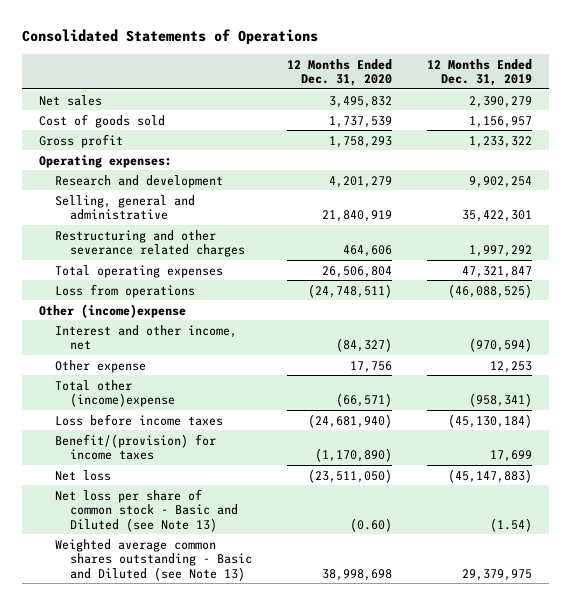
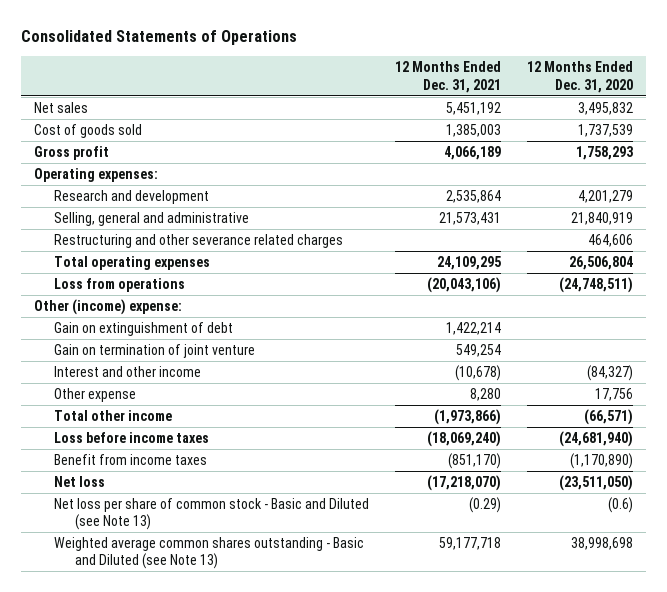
[426,58,532,87] 12 Months Ended Dec. 31, 2019 -> none
none -> [395,61,502,93] 12 Months Ended Dec. 31, 2021
[39,303,187,318] Other (income)expense -> [33,298,182,315] Other (income) expense:
none -> [54,321,234,336] Gain on extinguishment of debt
none -> [54,343,256,358] Gain on termination of joint venture
[54,324,237,351] Interest and other income, net -> [54,365,202,377] Interest and other income
[54,379,176,408] Total other (income)expense -> [54,409,173,421] Total other income
[54,433,216,461] Benefit/(provision) for income taxes -> [54,453,208,465] Benefit from income taxes
[349,517,392,532] (0.60) -> [607,496,633,513] (0.6)

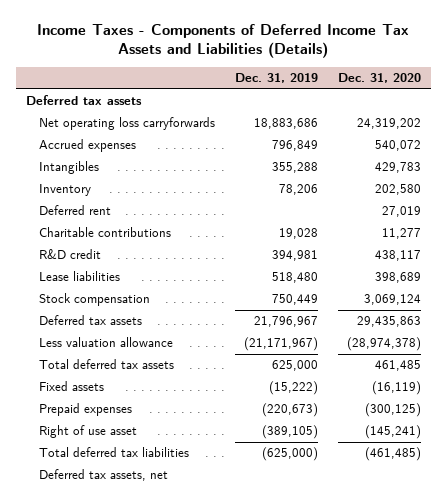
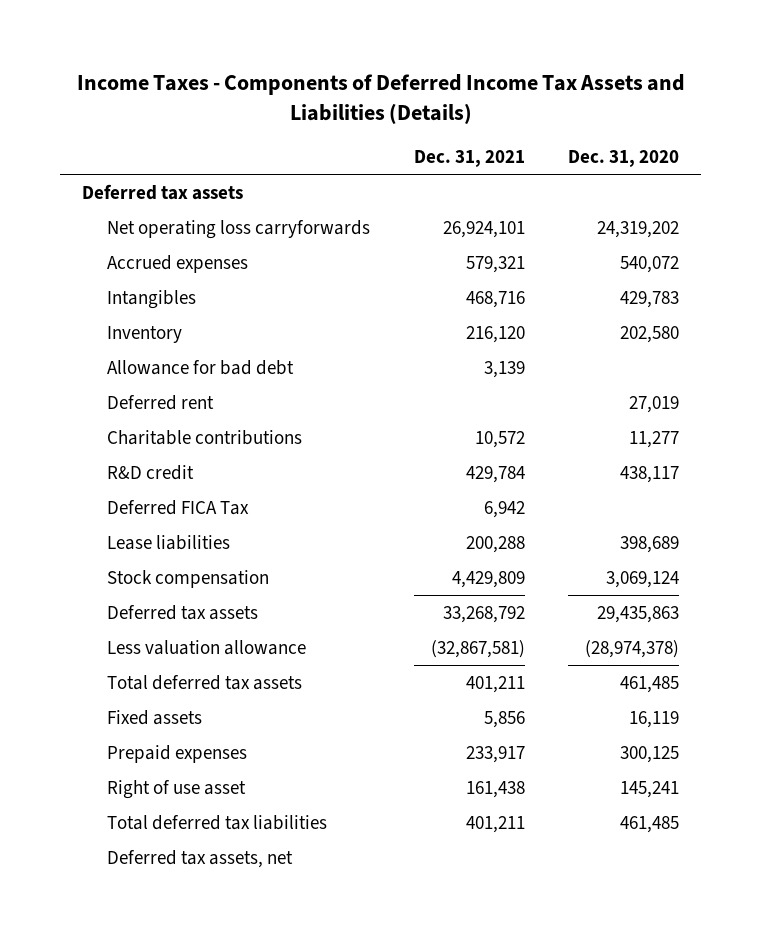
[234,73,318,84] Dec. 31, 2019 -> none
none -> [413,150,525,168] Dec. 31, 2021
none -> [107,359,295,375] Allowance for bad debt
none -> [107,499,250,515] Deferred FICA Tax
[371,381,421,396] (16,119) -> [629,710,680,728] 16,119
[364,403,421,418] (300,125) -> [620,745,680,763] 300,125
[364,425,421,440] (145,241) -> [620,780,680,798] 145,241
[364,447,421,462] (461,485) -> [620,815,680,833] 461,485

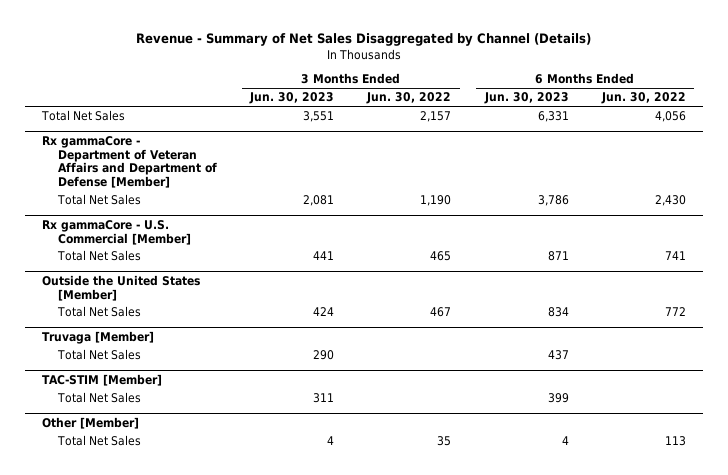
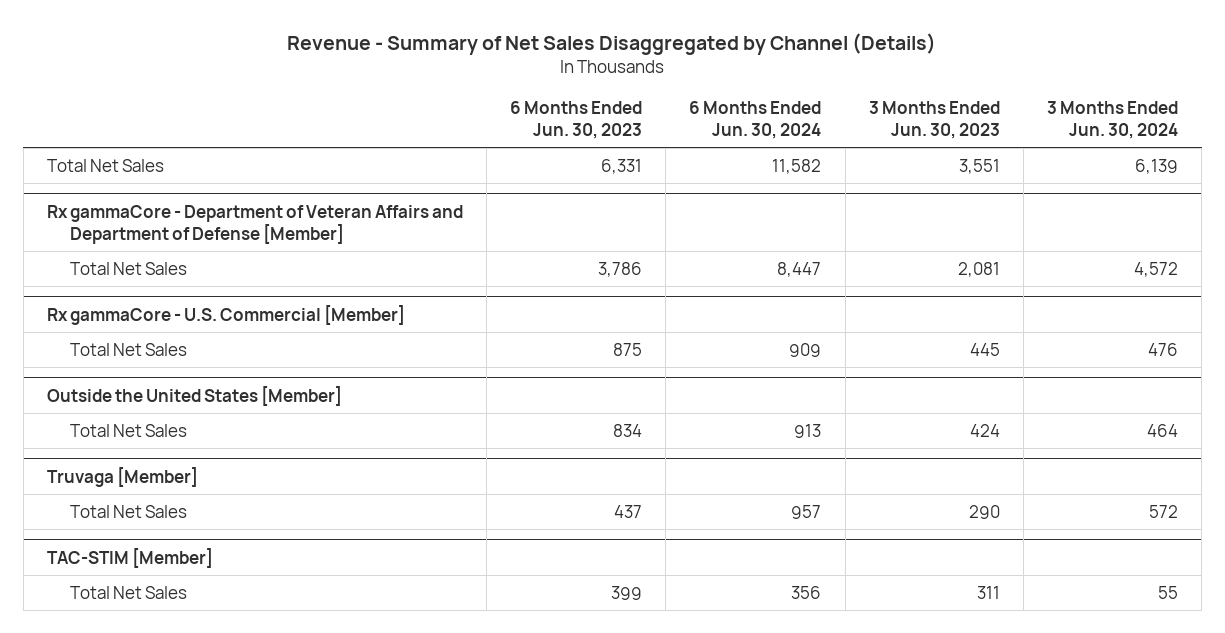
[366,92,452,105] Jun. 30, 2022 -> none
[600,92,686,105] Jun. 30, 2022 -> none
none -> [689,100,822,139] 6 Months Ended Jun. 30, 2024
none -> [1046,100,1178,139] 3 Months Ended Jun. 30, 2024
[313,251,335,261] 441 -> [969,342,1000,356] 445
[547,251,569,262] 871 -> [613,342,643,356] 875
[41,416,139,429] Other [Member] -> none
[56,435,141,447] Total Net Sales -> none

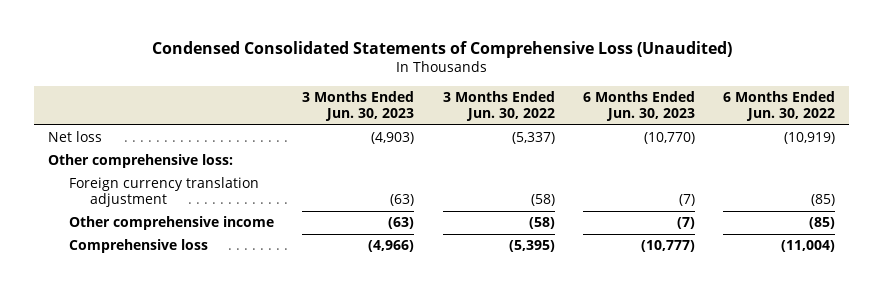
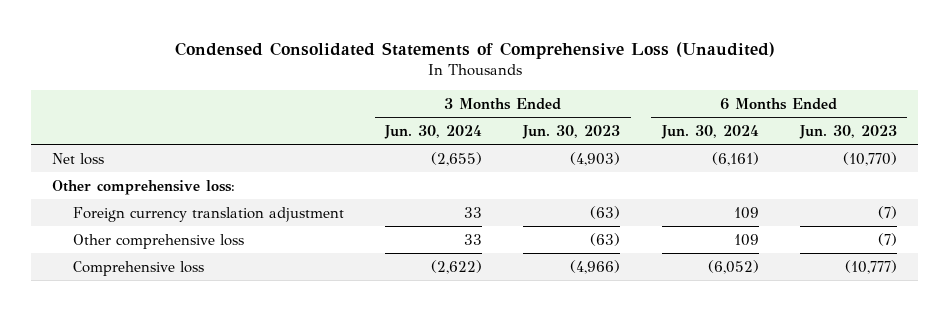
[442,90,555,122] 3 Months Ended Jun. 30, 2022 -> none
[723,90,836,122] 6 Months Ended Jun. 30, 2022 -> none
none -> [384,125,483,140] Jun. 30, 2024
none -> [660,125,759,140] Jun. 30, 2024
[68,216,274,231] Other comprehensive income -> [72,233,244,249] Other comprehensive loss

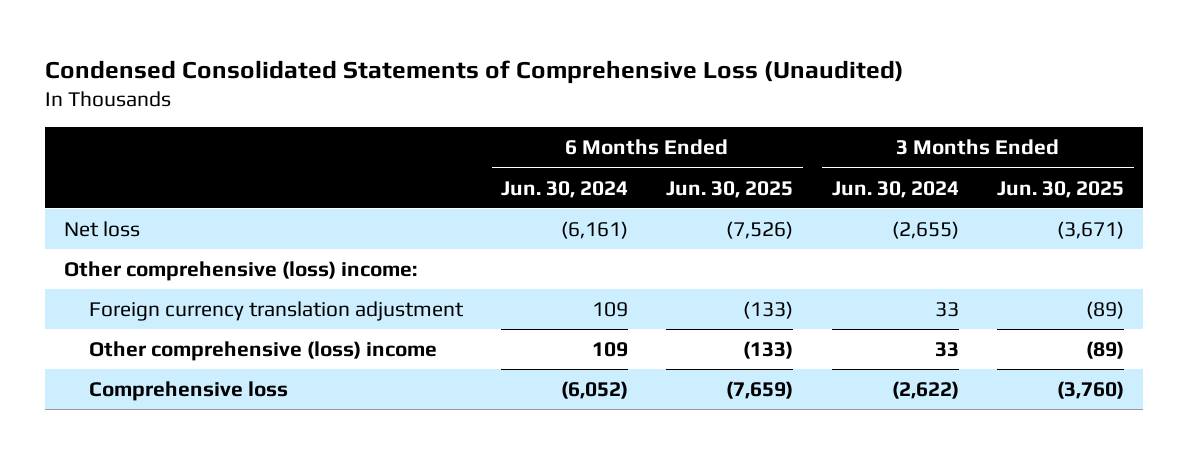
[522,125,621,140] Jun. 30, 2023 -> none
[799,125,898,140] Jun. 30, 2023 -> none
none -> [666,180,794,198] Jun. 30, 2025
none -> [996,180,1124,198] Jun. 30, 2025
[52,179,236,195] Other comprehensive loss: -> [63,260,417,281] Other comprehensive (loss) income:
[72,233,244,249] Other comprehensive loss -> [89,340,438,361] Other comprehensive (loss) income

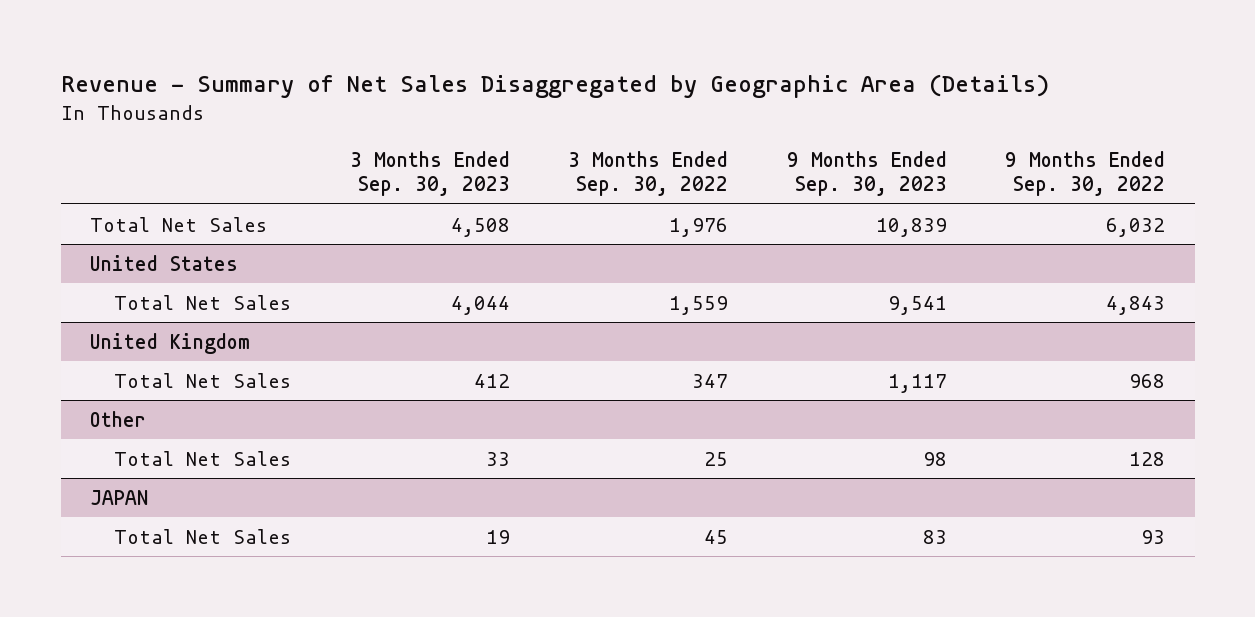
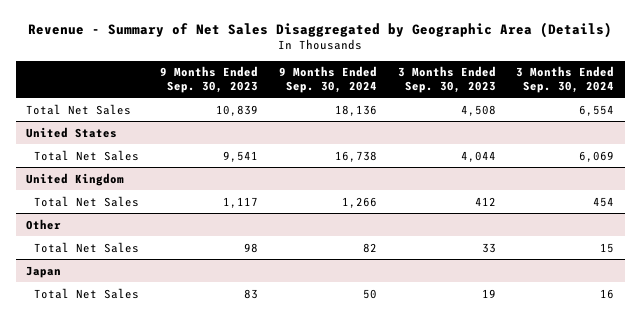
[568,151,729,196] 3 Months Ended Sep. 30, 2022 -> none
[1005,151,1166,196] 9 Months Ended Sep. 30, 2022 -> none
none -> [278,66,377,94] 9 Months Ended Sep. 30, 2024
none -> [516,66,615,94] 3 Months Ended Sep. 30, 2024
[89,489,148,505] JAPAN -> [25,265,61,278] Japan

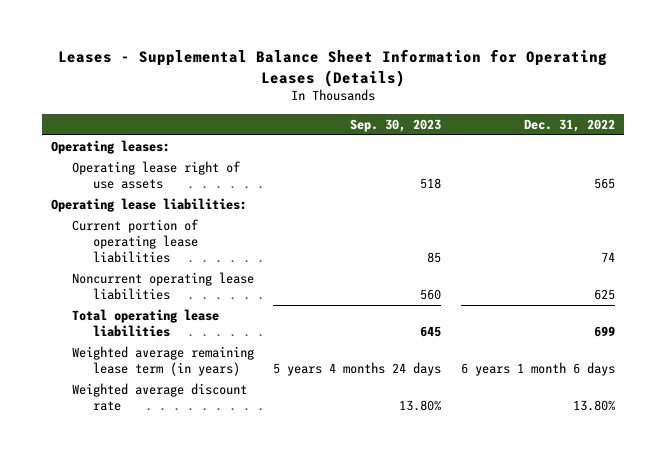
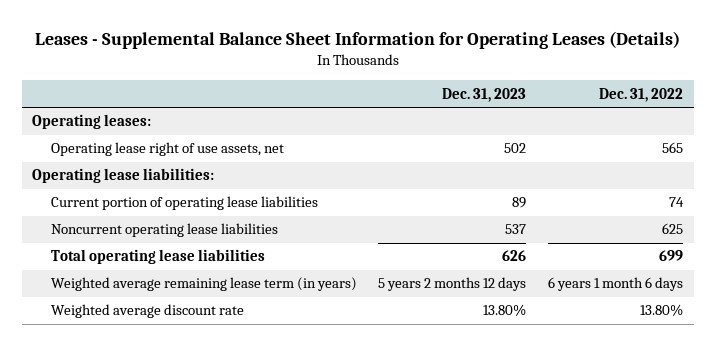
[350,118,442,132] Sep. 30, 2023 -> none
none -> [442,87,527,102] Dec. 31, 2023
[72,161,242,190] Operating lease right of use assets -> [50,142,284,157] Operating lease right of use assets, net

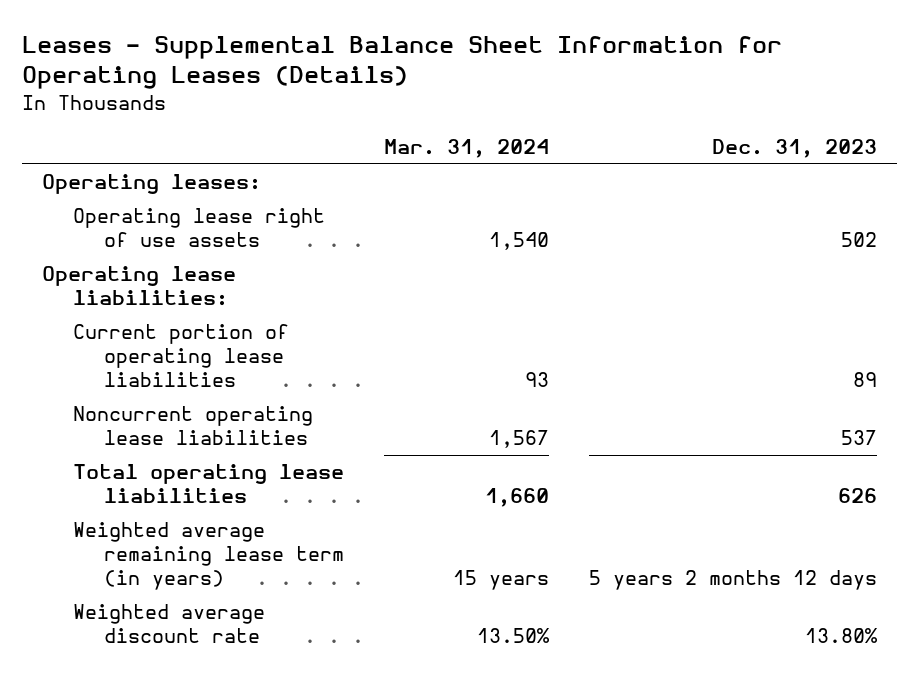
[599,87,684,102] Dec. 31, 2022 -> none
none -> [384,139,550,159] Mar. 31, 2024
[50,142,284,157] Operating lease right of use assets, net -> [73,208,326,248] Operating lease right of use assets

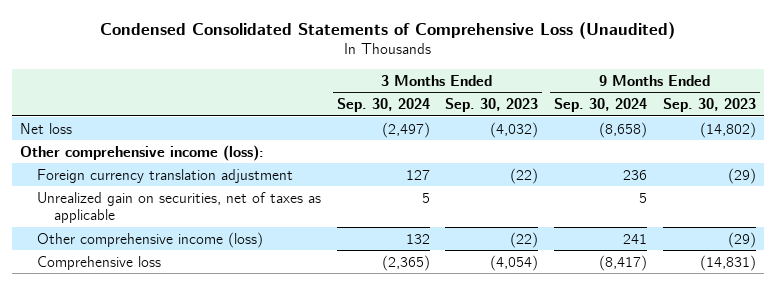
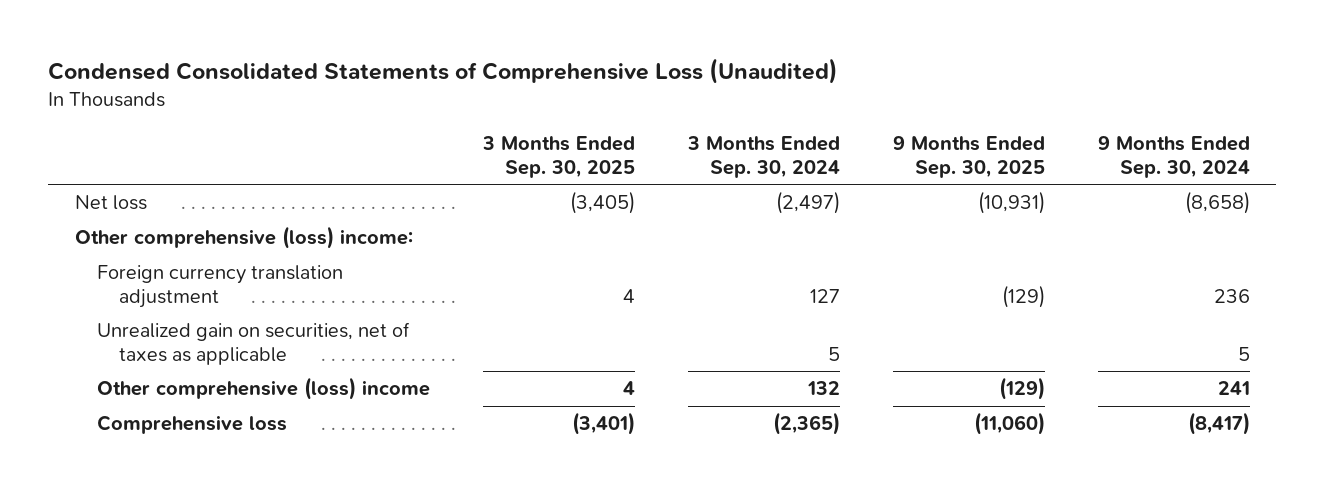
[445,98,539,113] Sep. 30, 2023 -> none
[662,98,756,113] Sep. 30, 2023 -> none
none -> [481,136,635,178] 3 Months Ended Sep. 30, 2025
none -> [892,136,1045,178] 9 Months Ended Sep. 30, 2025
[19,144,264,161] Other comprehensive income (loss): -> [74,226,413,250] Other comprehensive (loss) income:
[36,231,263,248] Other comprehensive income (loss) -> [96,377,430,401] Other comprehensive (loss) income

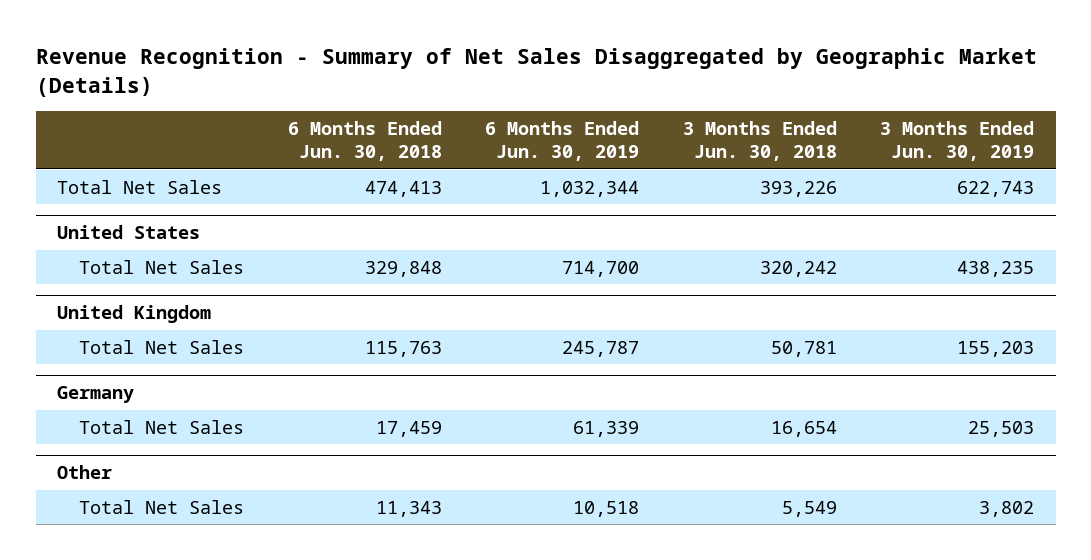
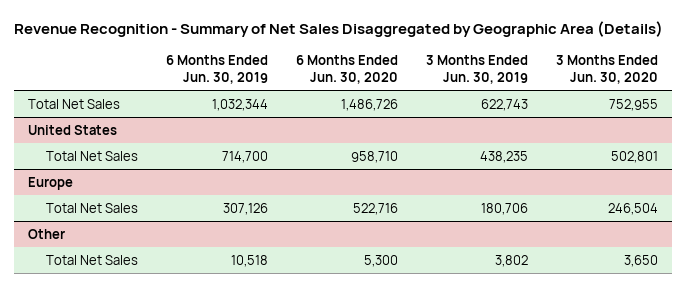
[35,48,1037,97] Revenue Recognition - Summary of Net Sales Disaggregated by Geographic Market (Details) -> [13,21,663,38] Revenue Recognition - Summary of Net Sales Disaggregated by Geographic Area (Details)
[287,120,442,162] 6 Months Ended Jun. 30, 2018 -> none
[682,120,837,162] 3 Months Ended Jun. 30, 2018 -> none
none -> [295,55,398,85] 6 Months Ended Jun. 30, 2020
none -> [555,55,658,85] 3 Months Ended Jun. 30, 2020
[57,305,212,324] United Kingdom -> none
[57,386,135,404] Germany -> none
[79,419,245,434] Total Net Sales -> none
none -> [27,176,73,190] Europe
[562,340,640,357] 245,787 -> [222,202,268,215] 307,126
[957,340,1035,357] 155,203 -> [480,202,528,215] 180,706

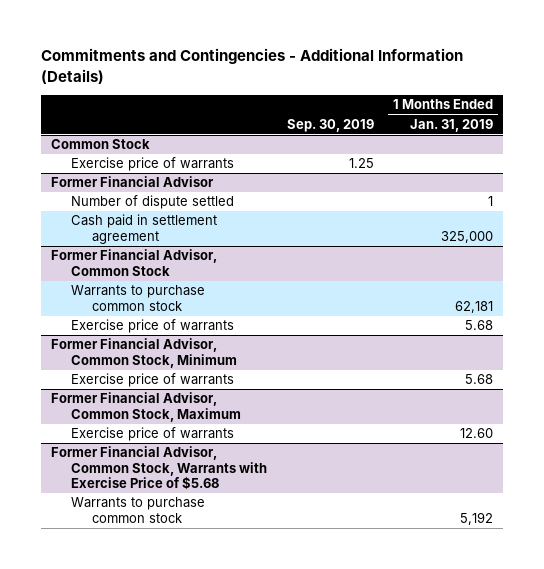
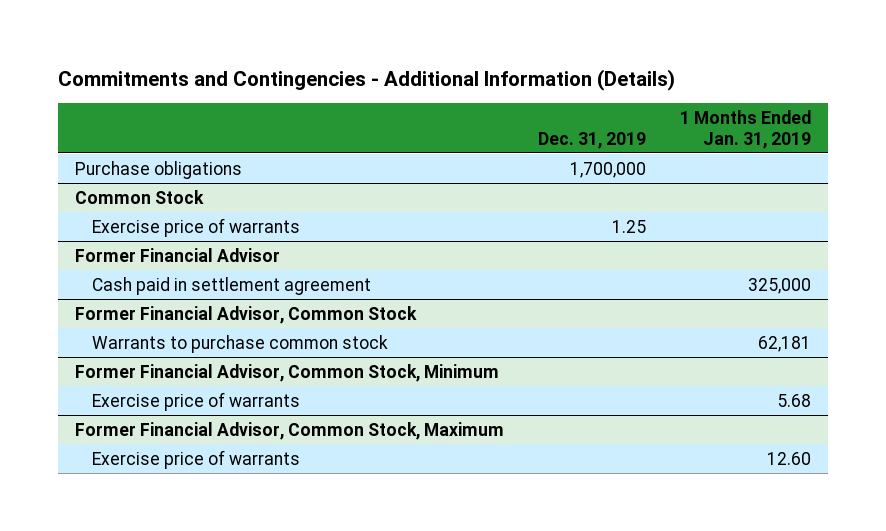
[286,118,374,132] Sep. 30, 2019 -> none
none -> [538,131,647,149] Dec. 31, 2019
none -> [75,160,243,179] Purchase obligations
[71,195,235,210] Number of dispute settled -> none
[71,319,235,334] Exercise price of warrants -> none
[50,446,268,491] Former Financial Advisor, Common Stock, Warrants with Exercise Price of $5.68 -> none
[71,497,206,523] Warrants to purchase common stock -> none

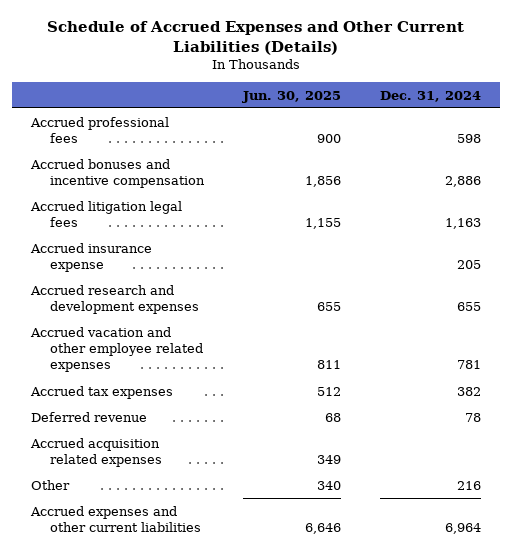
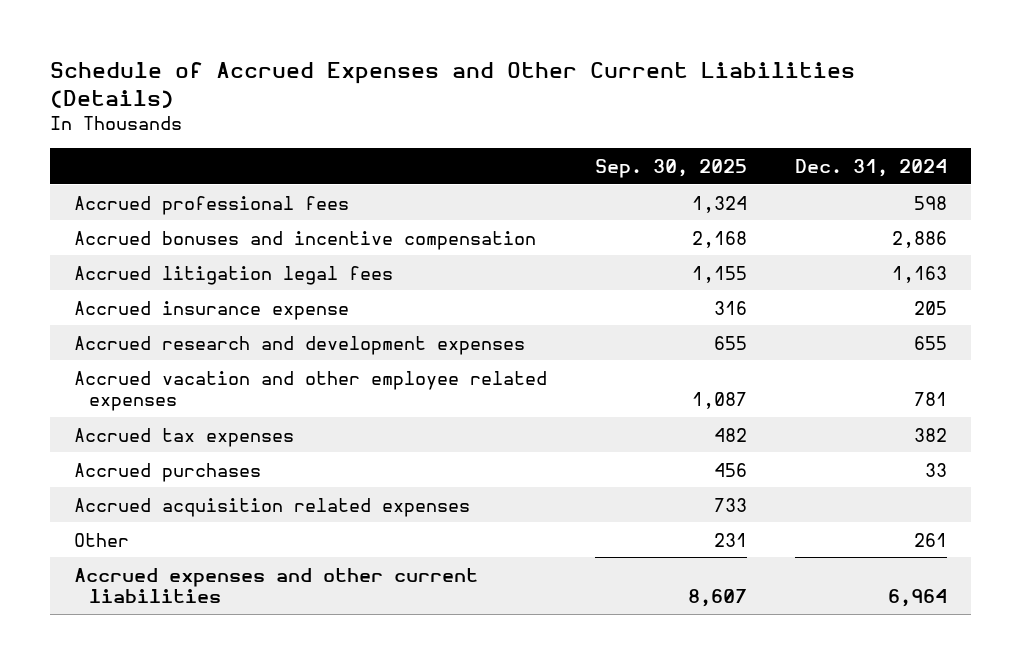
[241,90,341,103] Jun. 30, 2025 -> none
none -> [595,158,748,178] Sep. 30, 2025
[30,411,147,422] Deferred revenue -> none
none -> [74,462,262,482] Accrued purchases
[456,480,481,490] 216 -> [914,532,948,547] 261

